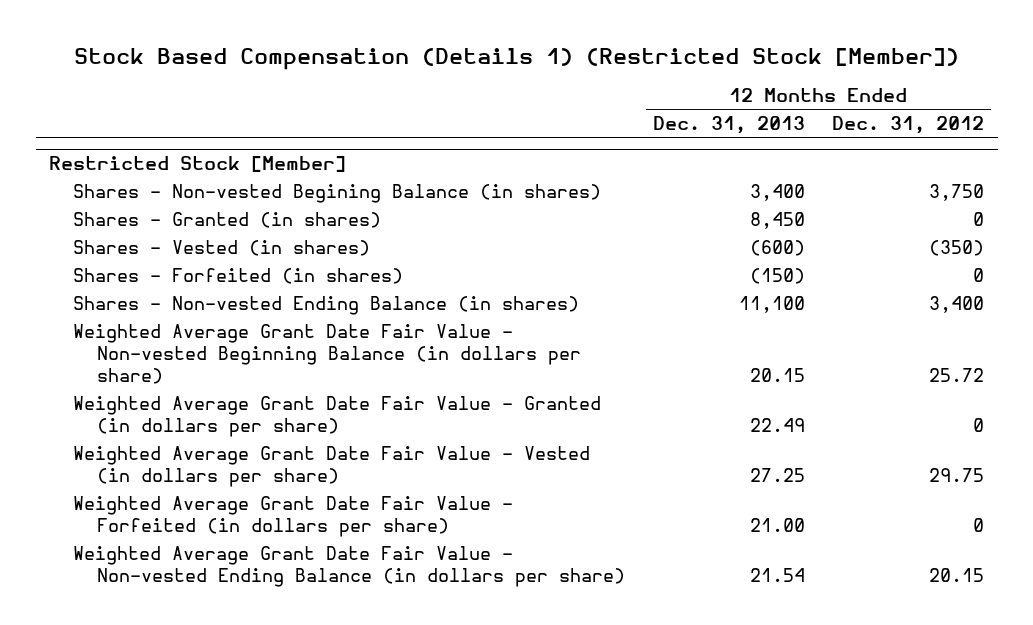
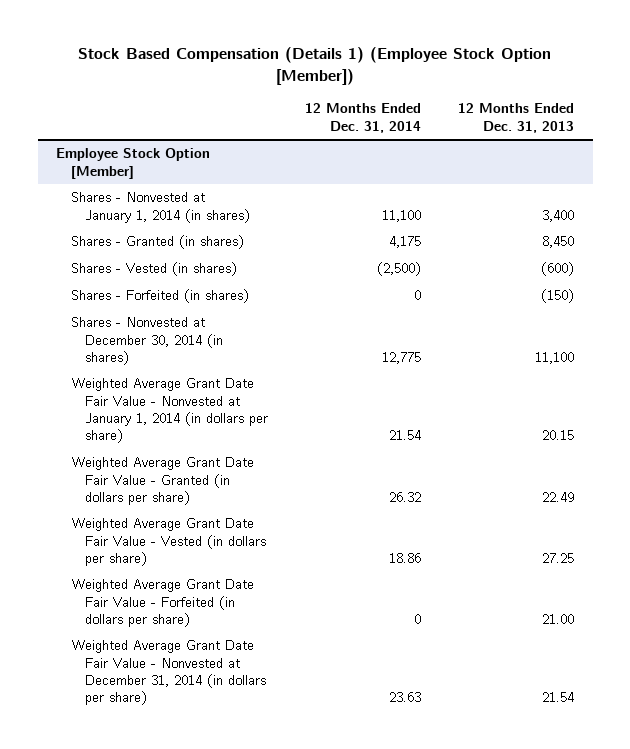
[73,47,959,70] Stock Based Compensation (Details 1) (Restricted Stock [Member]) -> [78,47,552,86] Stock Based Compensation (Details 1) (Employee Stock Option [Member])
[832,116,985,135] Dec. 31, 2012 -> none
none -> [305,103,422,133] 12 Months Ended Dec. 31, 2014
[49,155,347,172] Restricted Stock [Member] -> none
none -> [55,148,210,179] Employee Stock Option [Member]
[73,183,602,203] Shares - Non-vested Begining Balance (in shares) -> [70,192,251,223] Shares - Nonvested at January 1, 2014 (in shares)
[73,295,580,315] Shares - Non-vested Ending Balance (in shares) -> [70,317,224,365] Shares - Nonvested at December 30, 2014 (in shares)
[73,323,582,384] Weighted Average Grant Date Fair Value - Non-vested Beginning Balance (in dollars per share) -> [70,378,269,444] Weighted Average Grant Date Fair Value - Nonvested at January 1, 2014 (in dollars per share)
[73,545,626,587] Weighted Average Grant Date Fair Value - Non-vested Ending Balance (in dollars per share) -> [70,640,267,706] Weighted Average Grant Date Fair Value - Nonvested at December 31, 2014 (in dollars per share)

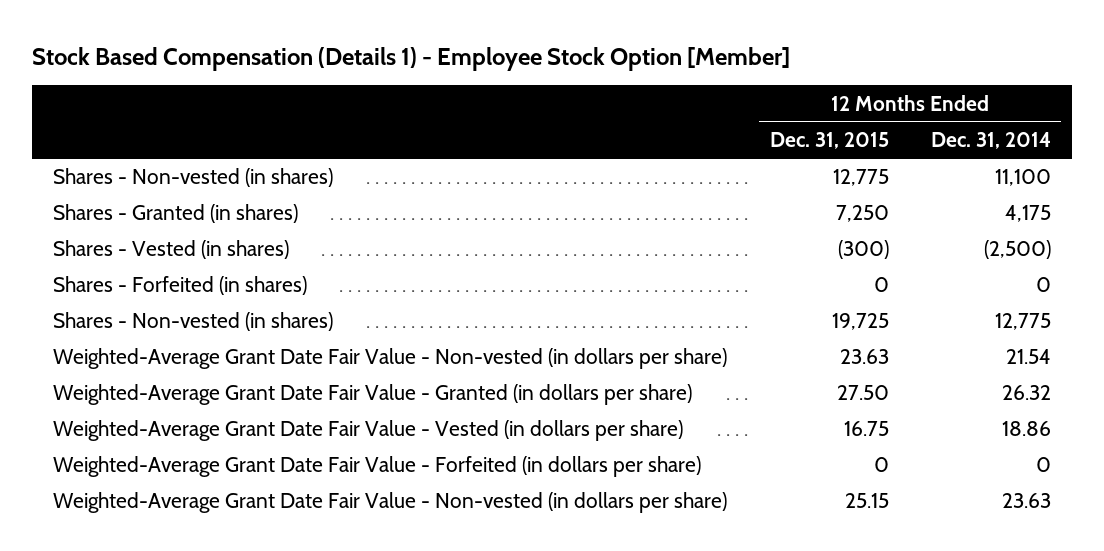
[78,47,552,86] Stock Based Compensation (Details 1) (Employee Stock Option [Member]) -> [32,46,791,71] Stock Based Compensation (Details 1) - Employee Stock Option [Member]
[458,103,575,133] 12 Months Ended Dec. 31, 2013 -> none
none -> [769,132,889,150] Dec. 31, 2015
[55,148,210,179] Employee Stock Option [Member] -> none
[70,192,251,223] Shares - Nonvested at January 1, 2014 (in shares) -> [53,168,334,188] Shares - Non-vested (in shares)
[70,317,224,365] Shares - Nonvested at December 30, 2014 (in shares) -> [53,312,334,332] Shares - Non-vested (in shares)
[70,378,269,444] Weighted Average Grant Date Fair Value - Nonvested at January 1, 2014 (in dollars per share) -> [53,348,728,370] Weighted-Average Grant Date Fair Value - Non-vested (in dollars per share)
[70,457,254,505] Weighted Average Grant Date Fair Value - Granted (in dollars per share) -> [53,384,693,406] Weighted-Average Grant Date Fair Value - Granted (in dollars per share)
[70,518,267,566] Weighted Average Grant Date Fair Value - Vested (in dollars per share) -> [53,420,684,442] Weighted-Average Grant Date Fair Value - Vested (in dollars per share)
[70,579,254,627] Weighted Average Grant Date Fair Value - Forfeited (in dollars per share) -> [53,456,702,478] Weighted-Average Grant Date Fair Value - Forfeited (in dollars per share)
[70,640,267,706] Weighted Average Grant Date Fair Value - Nonvested at December 31, 2014 (in dollars per share) -> [53,492,728,514] Weighted-Average Grant Date Fair Value - Non-vested (in dollars per share)

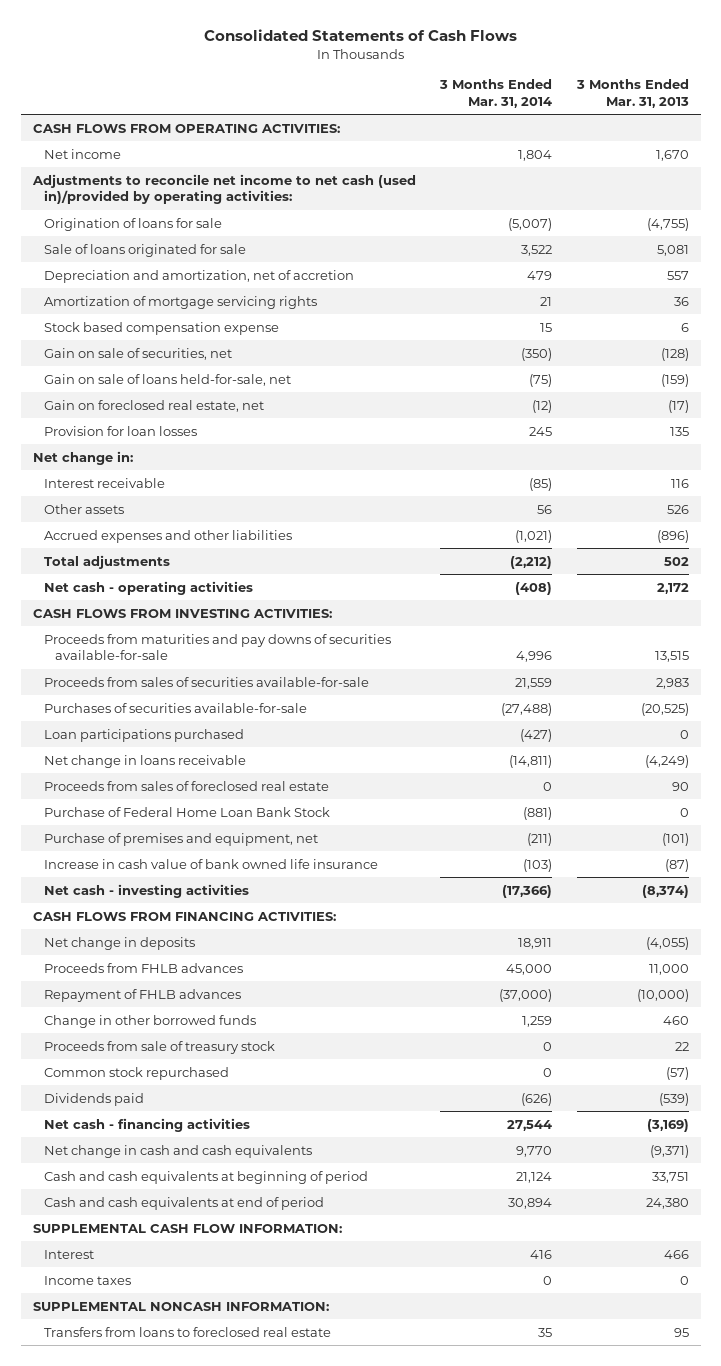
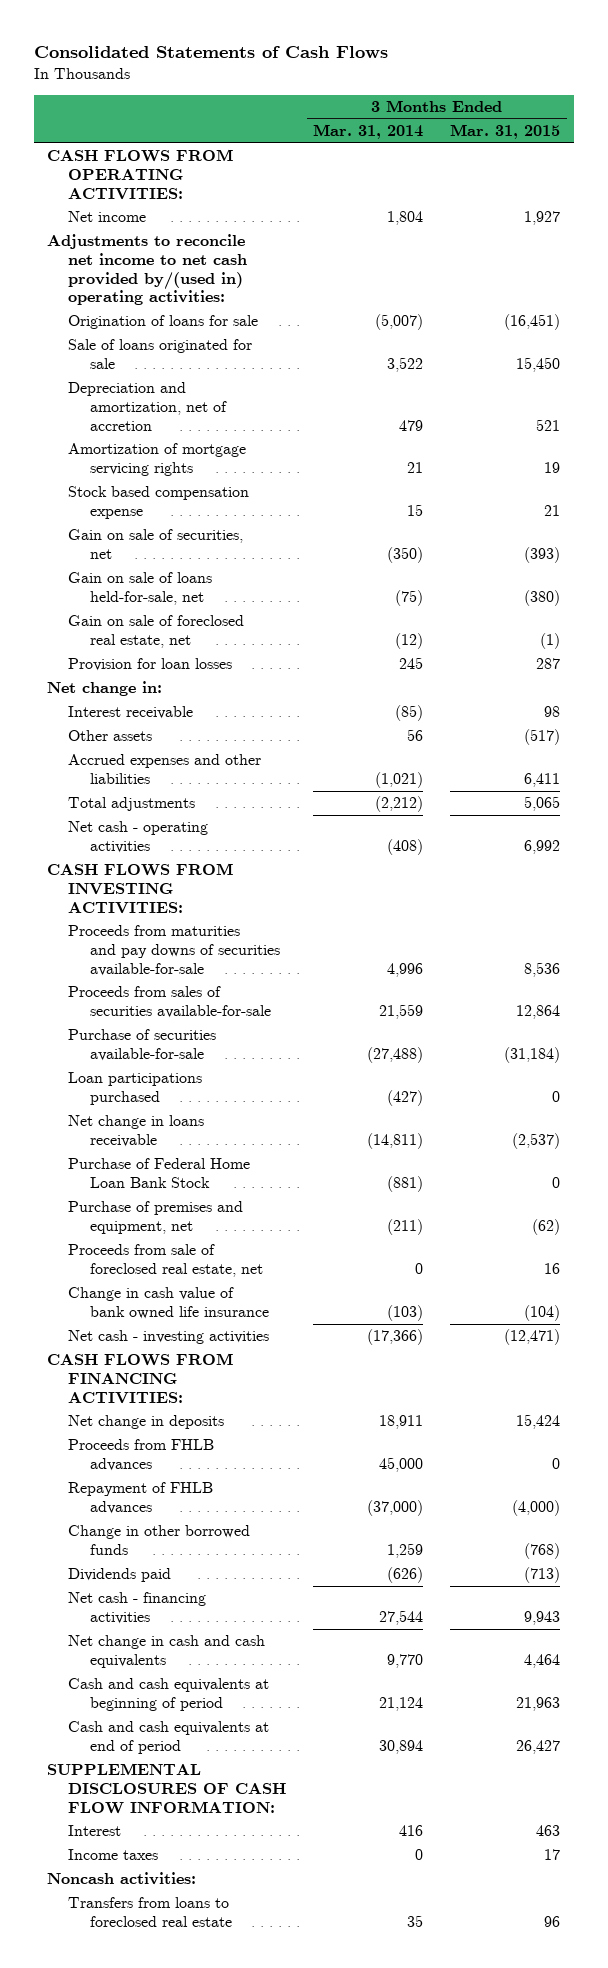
[575,79,689,108] 3 Months Ended Mar. 31, 2013 -> none
none -> [450,124,561,140] Mar. 31, 2015
[31,173,416,205] Adjustments to reconcile net income to net cash (used in)/provided by operating activities: -> [47,234,248,306] Adjustments to reconcile net income to net cash provided by/(used in) operating activities:
[43,399,264,412] Gain on foreclosed real estate, net -> [68,615,245,649] Gain on sale of foreclosed real estate, net
[43,702,307,713] Purchases of securities available-for-sale -> [68,1029,217,1062] Purchase of securities available-for-sale
[43,780,329,791] Proceeds from sales of foreclosed real estate -> none
none -> [68,1244,263,1278] Proceeds from sale of foreclosed real estate, net
[43,858,378,869] Increase in cash value of bank owned life insurance -> [68,1287,269,1320] Change in cash value of bank owned life insurance
[43,1040,275,1054] Proceeds from sale of treasury stock -> none
[43,1066,229,1080] Common stock repurchased -> none
[32,1223,342,1233] SUPPLEMENTAL CASH FLOW INFORMATION: -> [47,1763,287,1814] SUPPLEMENTAL DISCLOSURES OF CASH FLOW INFORMATION:
[32,1301,329,1311] SUPPLEMENTAL NONCASH INFORMATION: -> [47,1872,197,1886] Noncash activities:

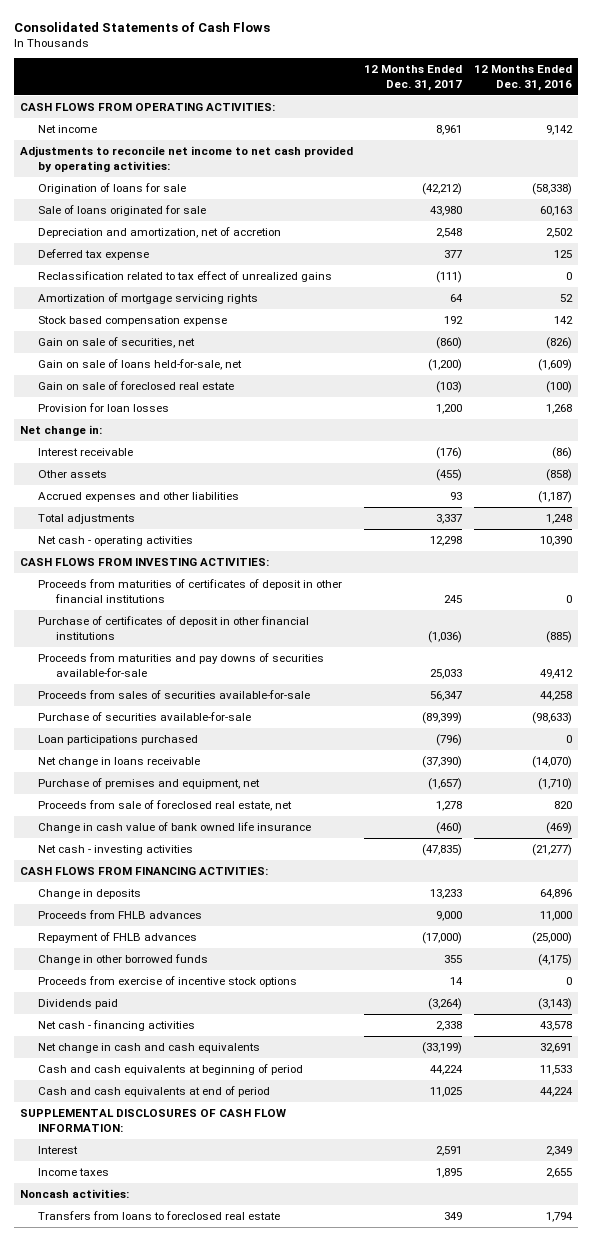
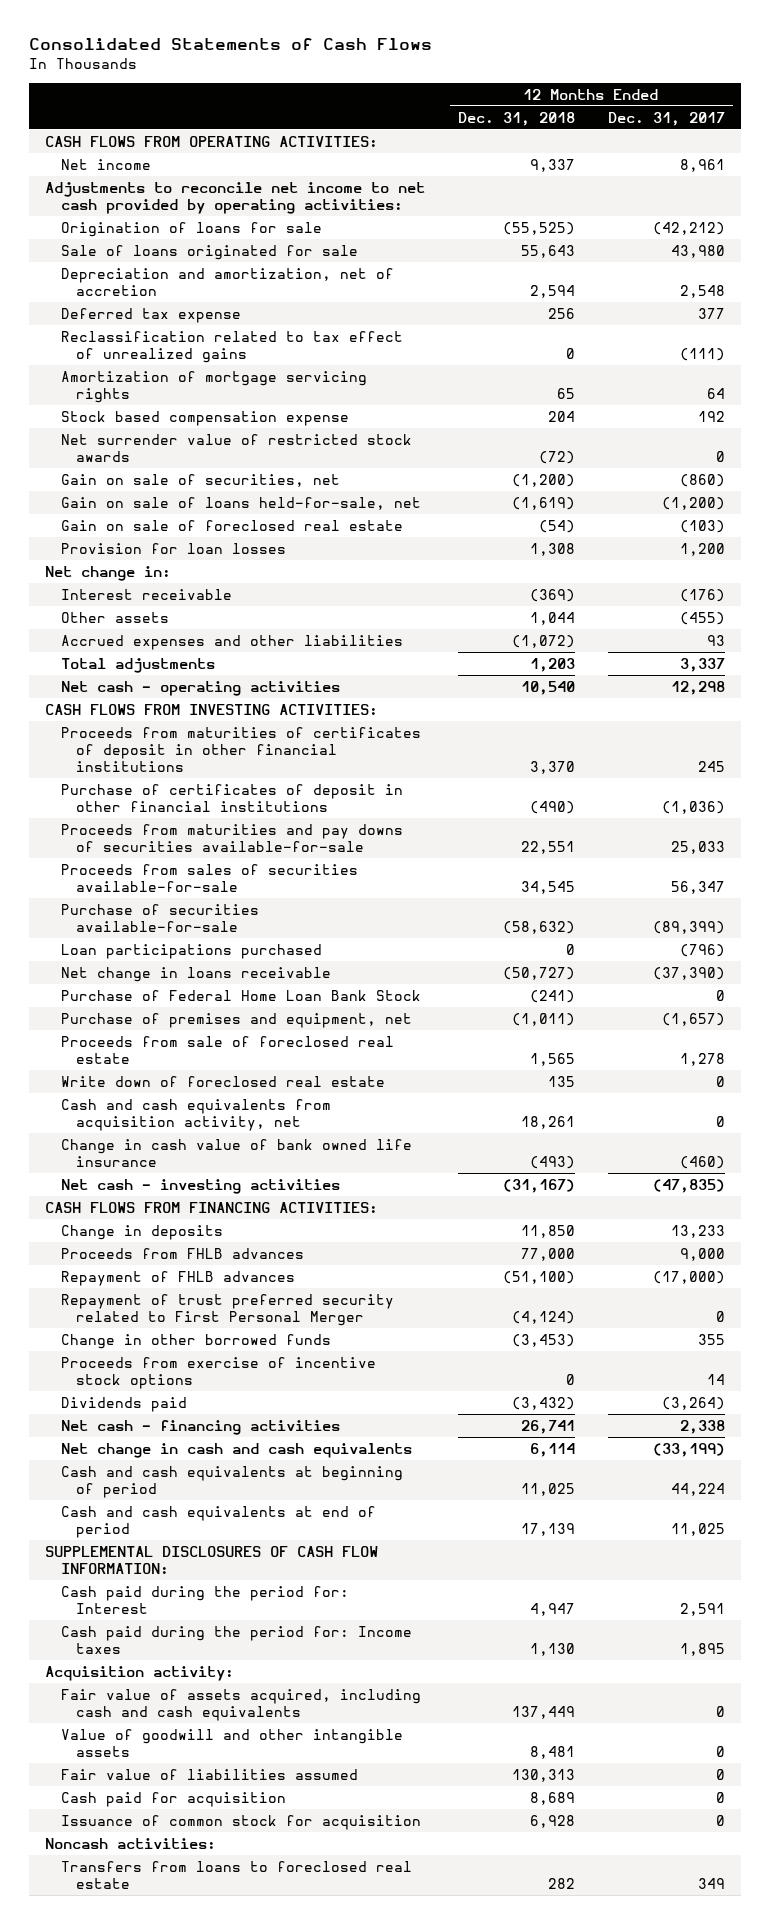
[473,65,572,91] 12 Months Ended Dec. 31, 2016 -> none
none -> [457,111,575,126] Dec. 31, 2018
none -> [60,433,412,463] Net surrender value of restricted stock awards
none -> [60,989,421,1001] Purchase of Federal Home Loan Bank Stock
[37,799,292,811] Proceeds from sale of foreclosed real estate, net -> [60,1035,394,1065] Proceeds from sale of foreclosed real estate
none -> [60,1075,385,1087] Write down of foreclosed real estate
none -> [60,1098,331,1132] Cash and cash equivalents from acquisition activity, net
none -> [60,1293,394,1327] Repayment of trust preferred security related to First Personal Merger
[37,1145,78,1154] Interest -> [60,1585,349,1615] Cash paid during the period for: Interest
[37,1167,109,1176] Income taxes -> [60,1625,412,1655] Cash paid during the period for: Income taxes
none -> [44,1665,234,1681] Acquisition activity:
none -> [60,1688,421,1722] Fair value of assets acquired, including cash and cash equivalents
none -> [60,1728,403,1758] Value of goodwill and other intangible assets
none -> [60,1768,358,1780] Fair value of liabilities assumed
none -> [60,1791,286,1807] Cash paid for acquisition
none -> [60,1814,421,1830] Issuance of common stock for acquisition

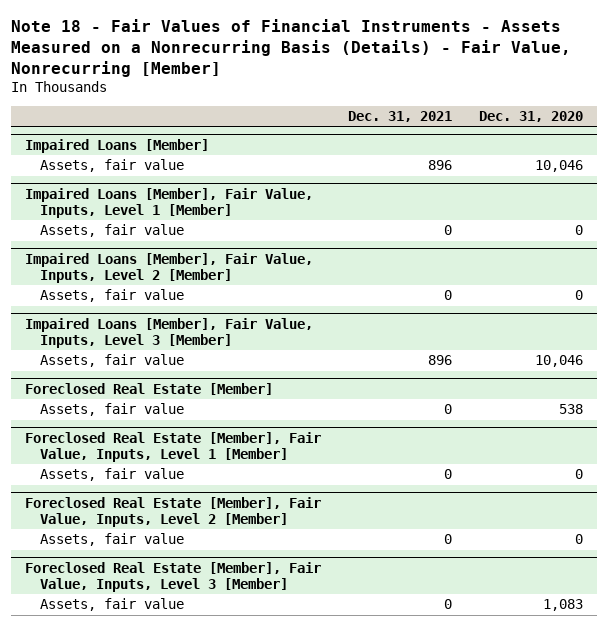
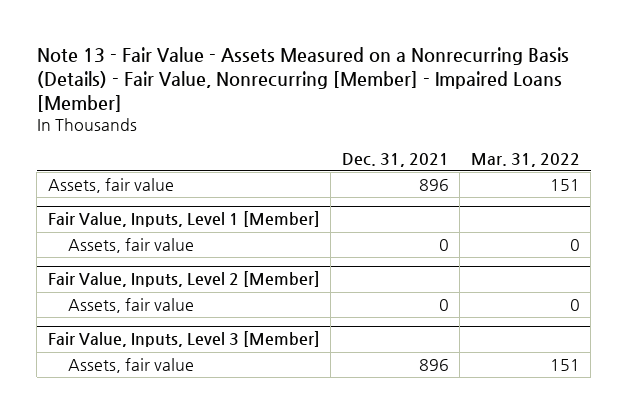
[11,19,572,77] Note 18 - Fair Values of Financial Instruments - Assets Measured on a Nonrecurring Basis (Details) - Fair Value, Nonrecurring [Member] -> [36,47,569,113] Note 13 - Fair Value - Assets Measured on a Nonrecurring Basis (Details) - Fair Value, Nonrecurring [Member] - Impaired Loans [Member]
[479,110,584,122] Dec. 31, 2020 -> none
none -> [470,152,580,167] Mar. 31, 2022
[24,139,209,154] Impaired Loans [Member] -> none
[24,188,313,218] Impaired Loans [Member], Fair Value, Inputs, Level 1 [Member] -> [47,211,320,228] Fair Value, Inputs, Level 1 [Member]
[24,253,313,283] Impaired Loans [Member], Fair Value, Inputs, Level 2 [Member] -> [47,271,320,288] Fair Value, Inputs, Level 2 [Member]
[24,318,313,348] Impaired Loans [Member], Fair Value, Inputs, Level 3 [Member] -> [47,331,320,348] Fair Value, Inputs, Level 3 [Member]
[24,383,273,396] Foreclosed Real Estate [Member] -> none
[40,403,185,417] Assets, fair value -> none
[24,432,321,462] Foreclosed Real Estate [Member], Fair Value, Inputs, Level 1 [Member] -> none
[40,468,185,482] Assets, fair value -> none
[24,497,321,527] Foreclosed Real Estate [Member], Fair Value, Inputs, Level 2 [Member] -> none
[40,533,185,547] Assets, fair value -> none
[24,562,321,592] Foreclosed Real Estate [Member], Fair Value, Inputs, Level 3 [Member] -> none
[40,598,185,612] Assets, fair value -> none

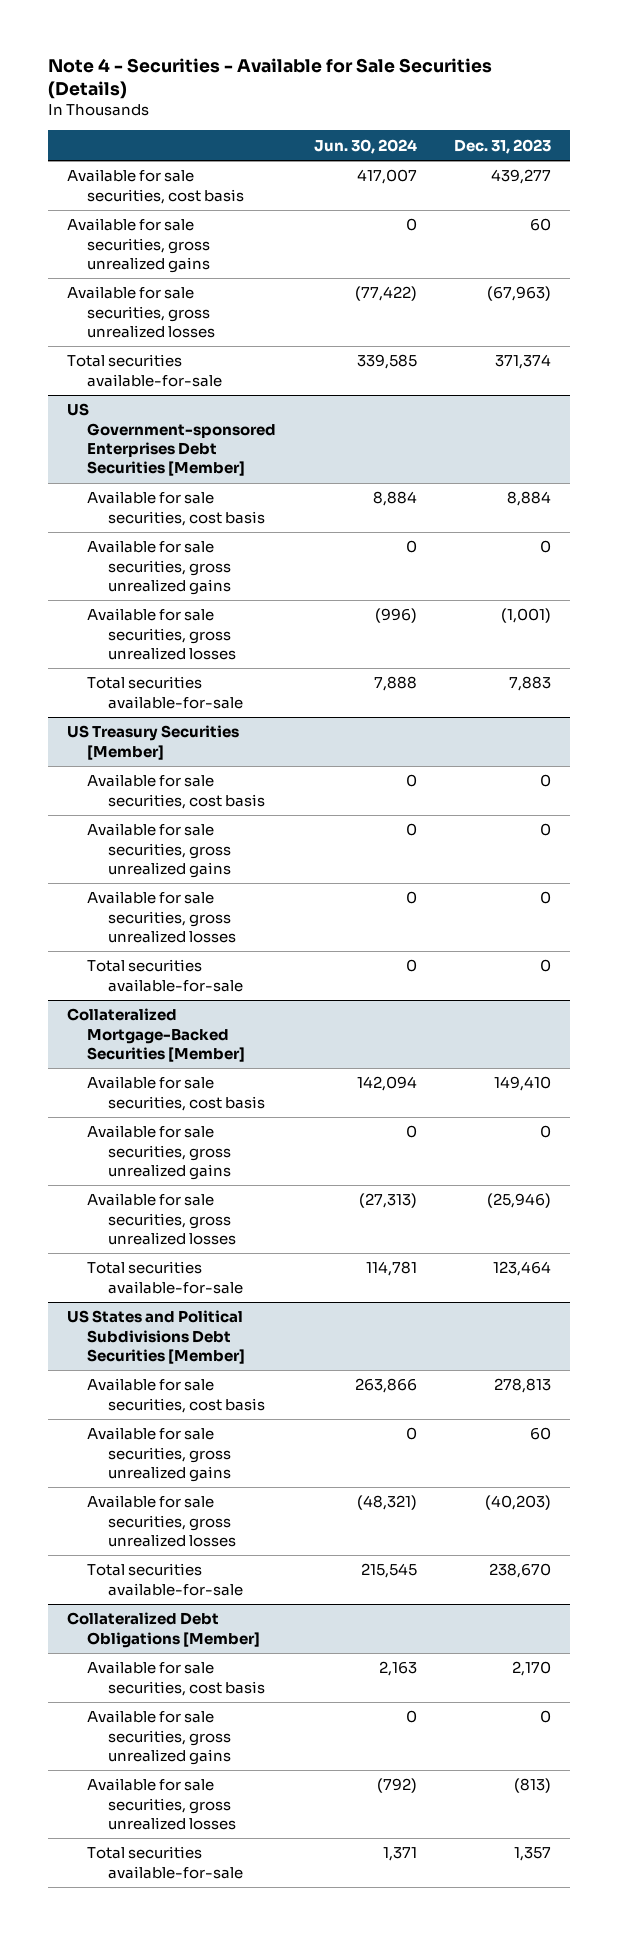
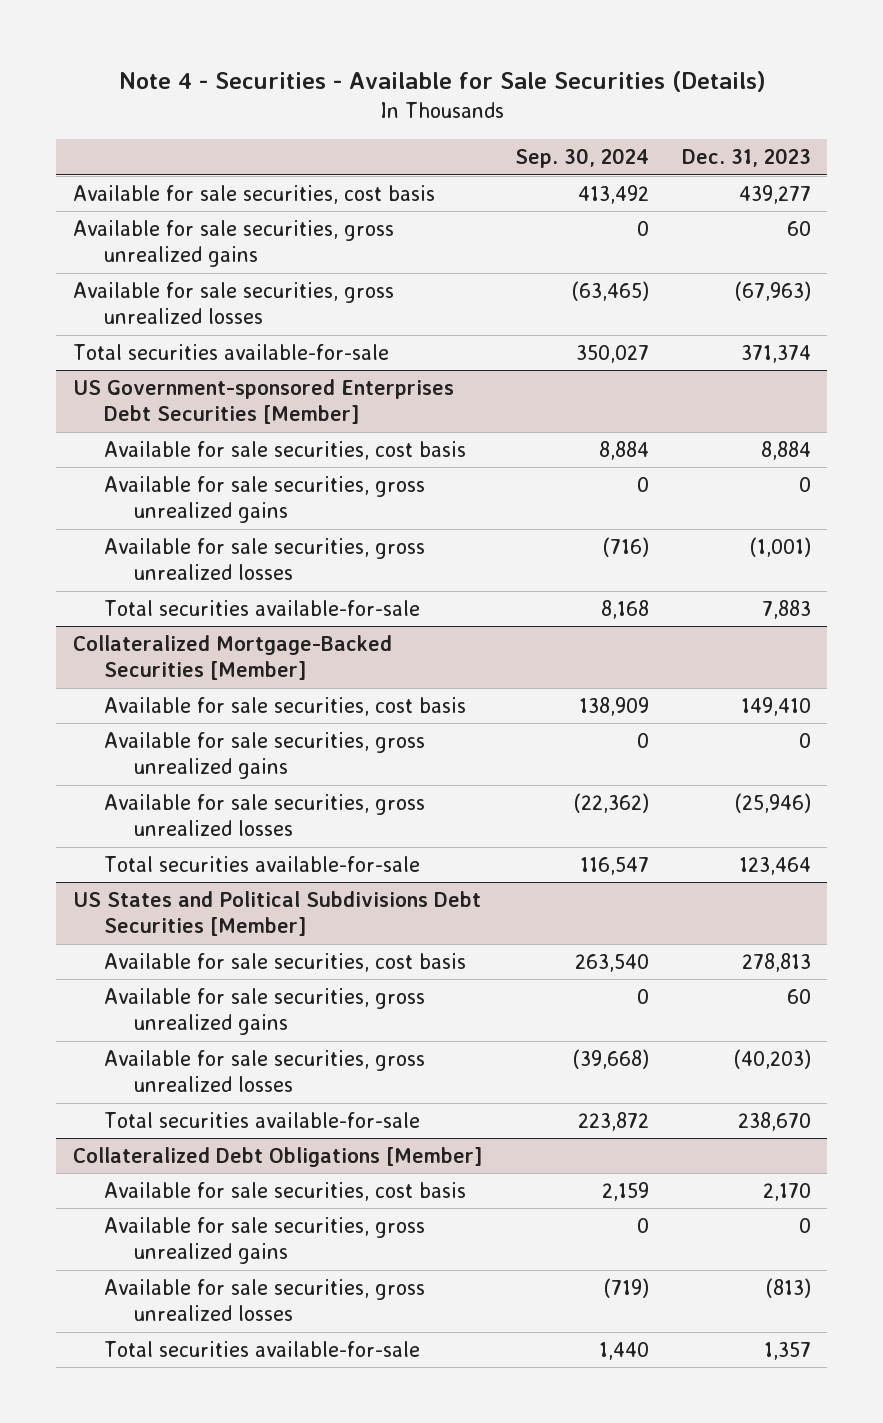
[313,138,417,154] Jun. 30, 2024 -> none
none -> [514,148,649,169] Sep. 30, 2024
[66,725,239,760] US Treasury Securities [Member] -> none
[87,774,265,809] Available for sale securities, cost basis -> none
[87,823,231,879] Available for sale securities, gross unrealized gains -> none
[87,891,236,944] Available for sale securities, gross unrealized losses -> none
[87,959,243,992] Total securities available-for-sale -> none

